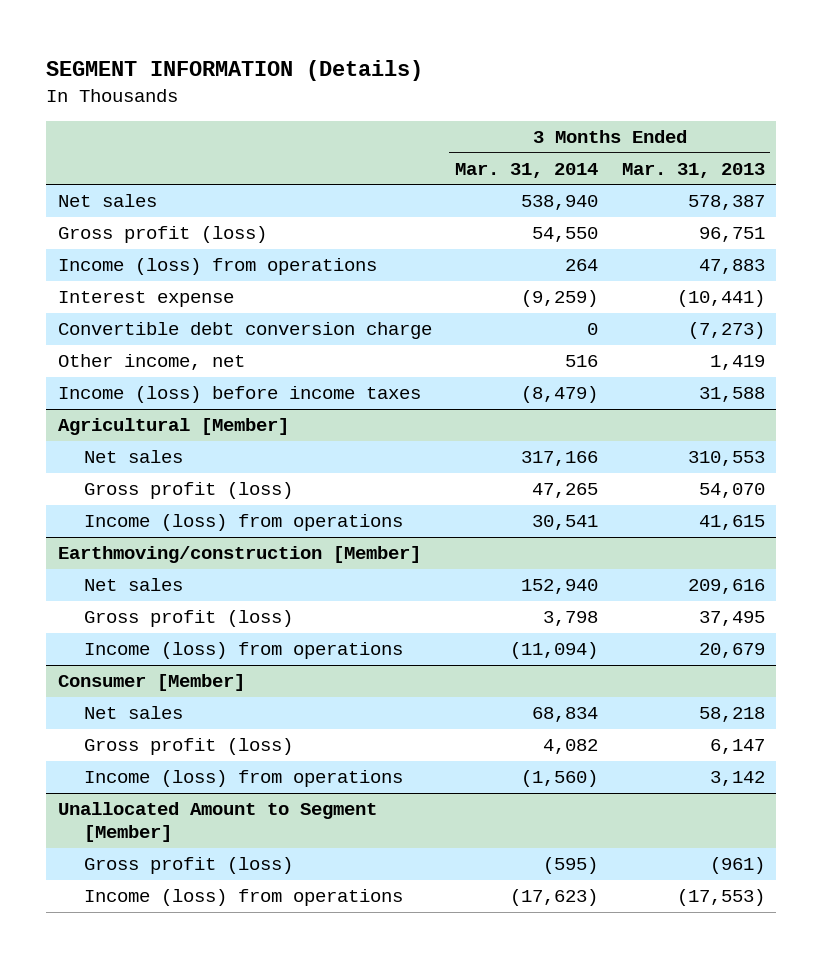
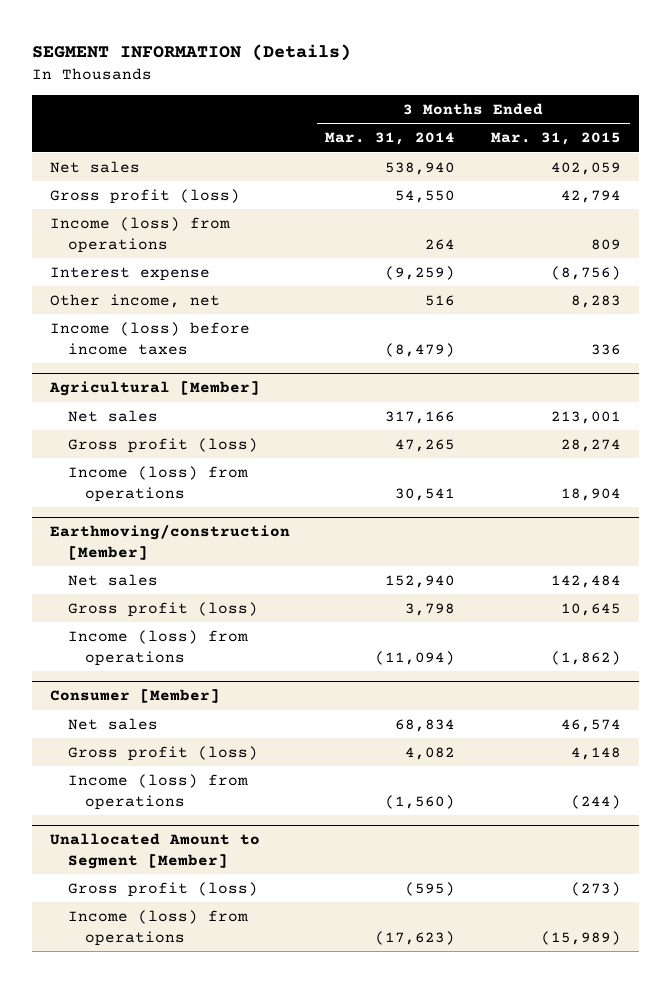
[621,162,765,178] Mar. 31, 2013 -> none
none -> [491,132,622,146] Mar. 31, 2015
[57,322,432,340] Convertible debt conversion charge -> none

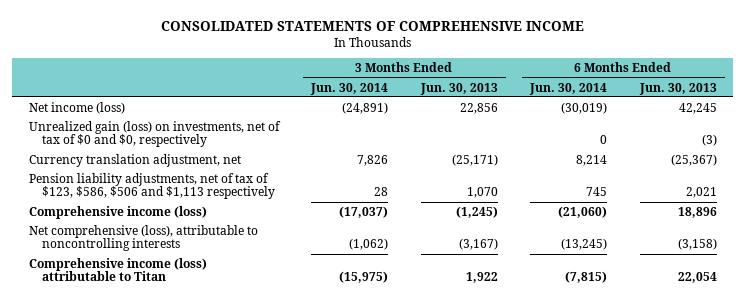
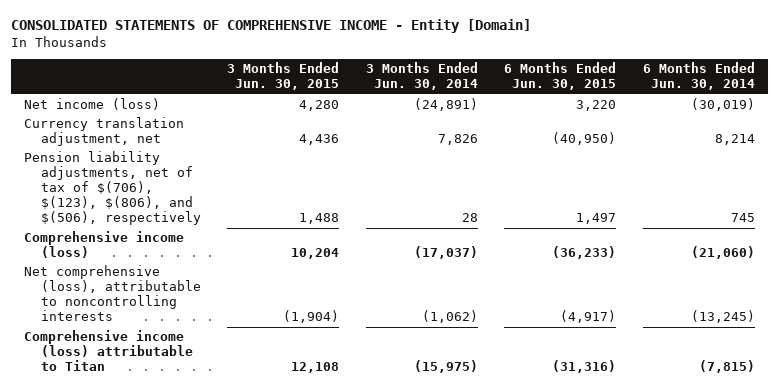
[160,20,584,31] CONSOLIDATED STATEMENTS OF COMPREHENSIVE INCOME -> [10,19,531,34] CONSOLIDATED STATEMENTS OF COMPREHENSIVE INCOME - Entity [Domain]
[419,82,498,95] Jun. 30, 2013 -> none
[638,82,717,95] Jun. 30, 2013 -> none
none -> [227,62,340,91] 3 Months Ended Jun. 30, 2015
none -> [504,62,617,91] 6 Months Ended Jun. 30, 2015
[28,120,281,148] Unrealized gain (loss) on investments, net of tax of $0 and $0, respectively -> none
[28,172,275,200] Pension liability adjustments, net of tax of $123, $586, $506 and $1,113 respectively -> [23,151,202,226] Pension liability adjustments, net of tax of $(706), $(123), $(806), and $(506), respectively

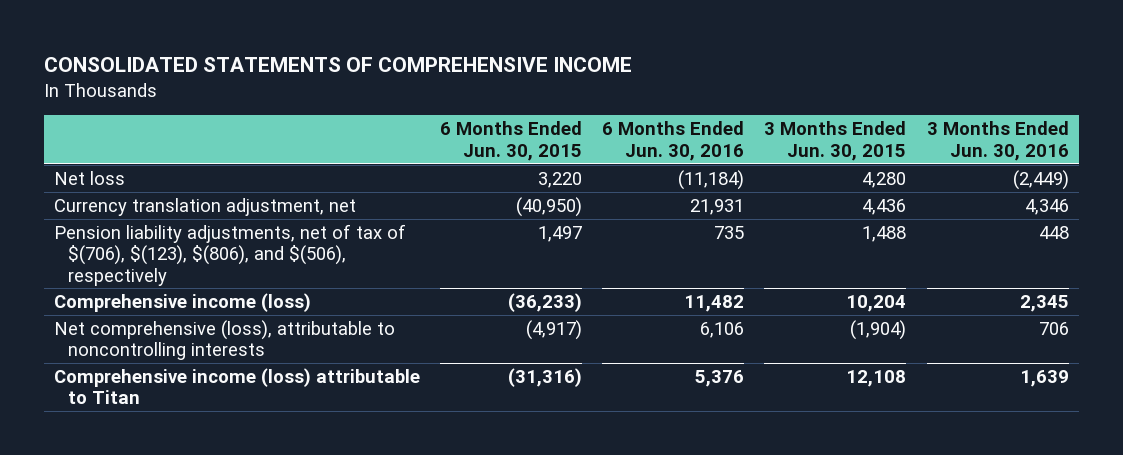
[10,19,531,34] CONSOLIDATED STATEMENTS OF COMPREHENSIVE INCOME - Entity [Domain] -> [43,57,632,73] CONSOLIDATED STATEMENTS OF COMPREHENSIVE INCOME
[365,62,478,91] 3 Months Ended Jun. 30, 2014 -> none
[642,62,755,91] 6 Months Ended Jun. 30, 2014 -> none
none -> [602,121,745,161] 6 Months Ended Jun. 30, 2016
none -> [926,121,1069,161] 3 Months Ended Jun. 30, 2016
[23,98,160,111] Net income (loss) -> [53,170,125,185] Net loss

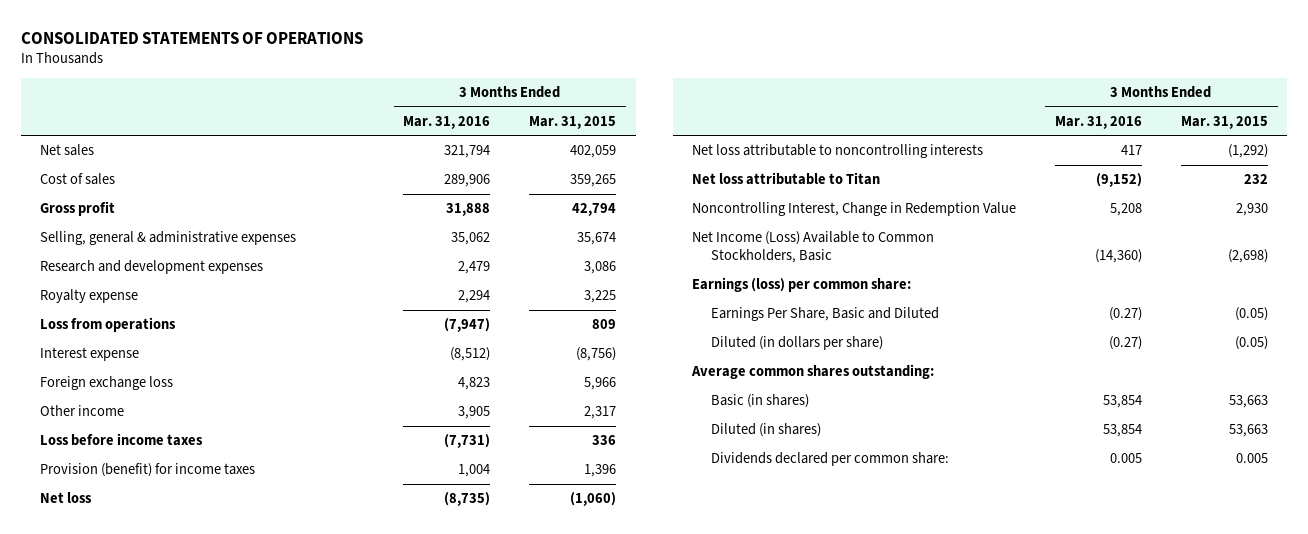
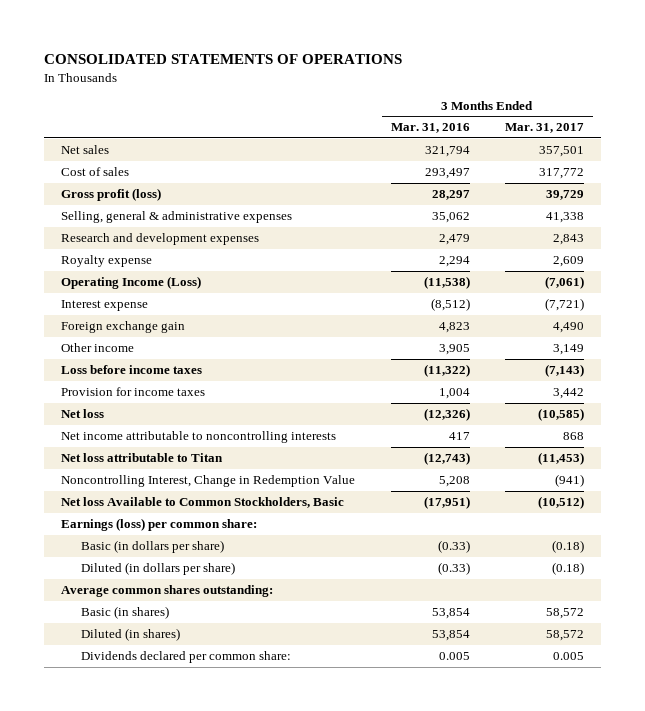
[529,115,617,129] Mar. 31, 2015 -> none
none -> [504,123,584,134] Mar. 31, 2017
[444,174,491,188] 289,906 -> [424,168,470,180] 293,497
[40,201,116,217] Gross profit -> [61,188,162,202] Gross profit (loss)
[446,203,491,217] 31,888 -> [431,190,470,201] 28,297
[40,317,177,333] Loss from operations -> [61,276,202,290] Operating Income (Loss)
[444,318,491,333] (7,947) -> [423,276,470,290] (11,538)
[40,376,174,391] Foreign exchange loss -> [61,321,186,334] Foreign exchange gain
[444,434,491,449] (7,731) -> [423,364,470,378] (11,322)
[40,463,256,478] Provision (benefit) for income taxes -> [61,387,206,397] Provision for income taxes
[444,492,491,507] (8,735) -> [423,408,470,422] (12,326)
[692,144,984,159] Net loss attributable to noncontrolling interests -> [61,431,337,444] Net income attributable to noncontrolling interests
[1095,173,1142,188] (9,152) -> [423,452,470,466] (12,743)
[692,231,935,264] Net Income (Loss) Available to Common Stockholders, Basic -> [61,497,345,509] Net loss Available to Common Stockholders, Basic
[1094,249,1142,264] (14,360) -> [423,496,470,510] (17,951)
[711,307,940,322] Earnings Per Share, Basic and Diluted -> none
none -> [80,540,224,554] Basic (in dollars per share)
[1108,336,1142,351] (0.27) -> [437,562,470,576] (0.33)

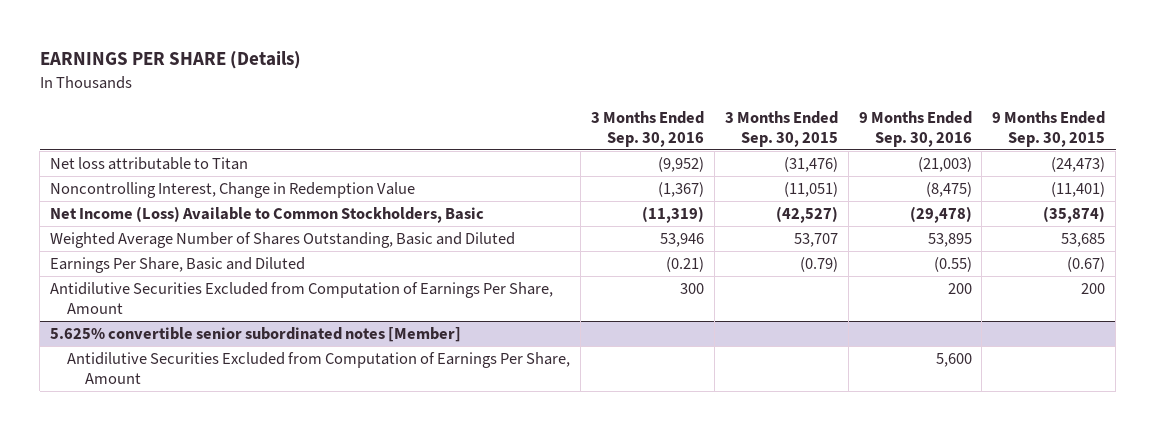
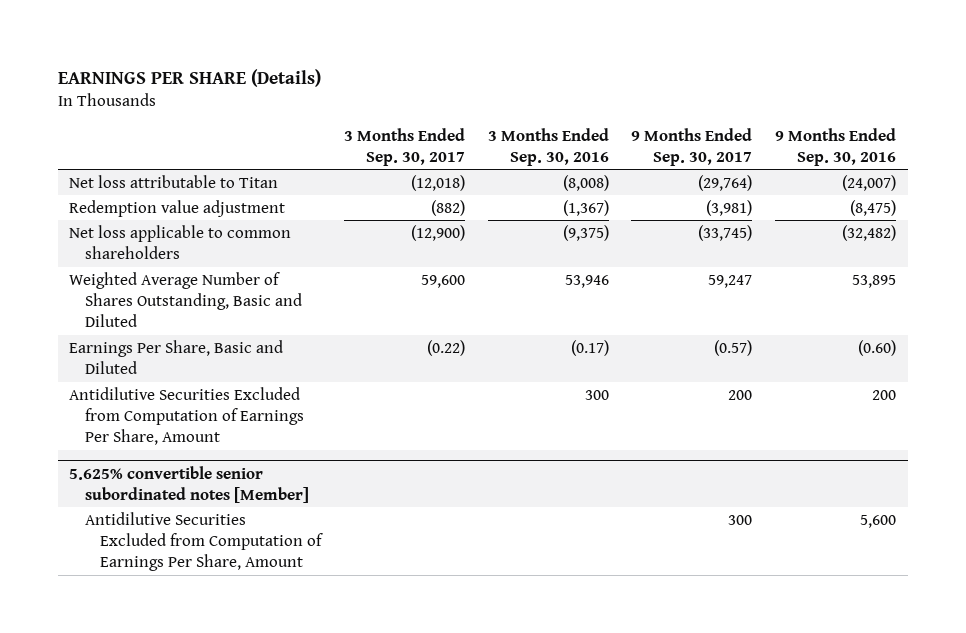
[724,110,838,147] 3 Months Ended Sep. 30, 2015 -> none
[992,110,1106,147] 9 Months Ended Sep. 30, 2015 -> none
none -> [343,127,465,166] 3 Months Ended Sep. 30, 2017
none -> [631,127,753,166] 9 Months Ended Sep. 30, 2017
[658,157,705,173] (9,952) -> [562,174,609,191] (8,008)
[917,157,972,173] (21,003) -> [842,174,897,191] (24,007)
[49,182,415,199] Noncontrolling Interest, Change in Redemption Value -> [69,199,286,217] Redemption value adjustment
[49,206,484,224] Net Income (Loss) Available to Common Stockholders, Basic -> [69,224,292,260] Net loss applicable to common shareholders
[642,206,705,224] (11,319) -> [562,224,609,241] (9,375)
[909,206,972,224] (29,478) -> [842,224,897,241] (32,482)
[666,257,705,273] (0.21) -> [570,339,609,356] (0.17)
[933,257,972,273] (0.55) -> [858,339,897,356] (0.60)

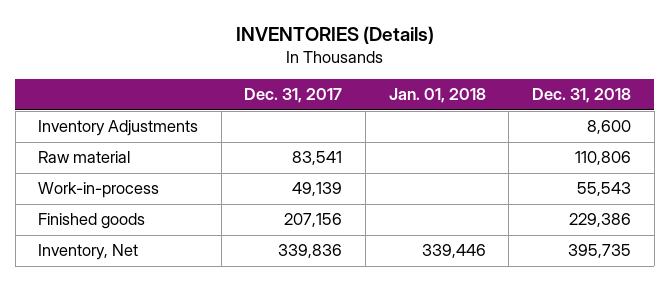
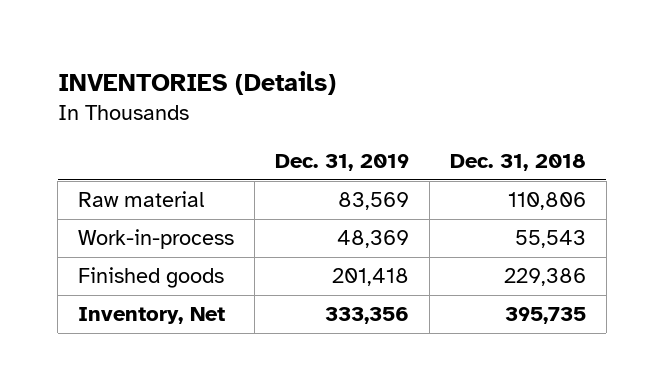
[244,88,343,104] Dec. 31, 2017 -> none
[388,88,486,104] Jan. 01, 2018 -> none
none -> [275,153,410,171] Dec. 31, 2019
[38,120,199,137] Inventory Adjustments -> none

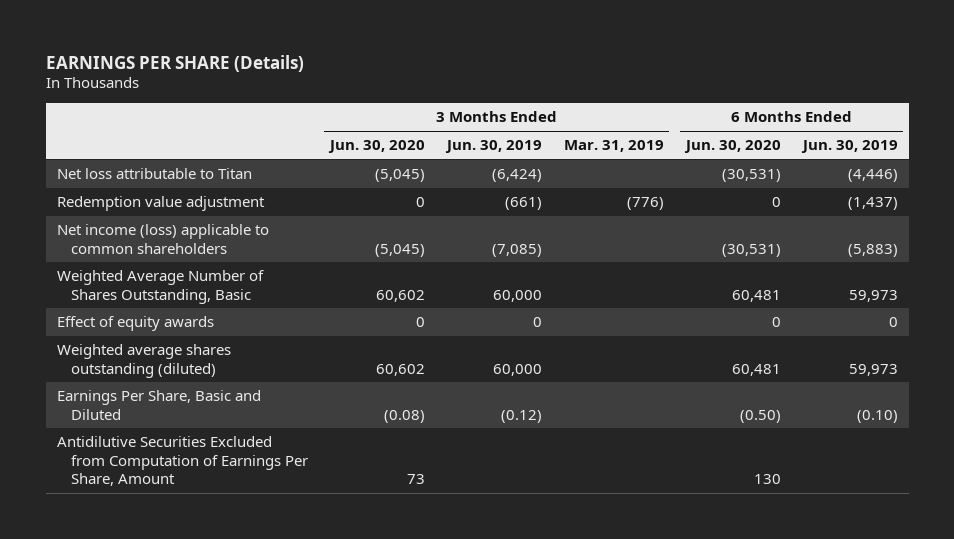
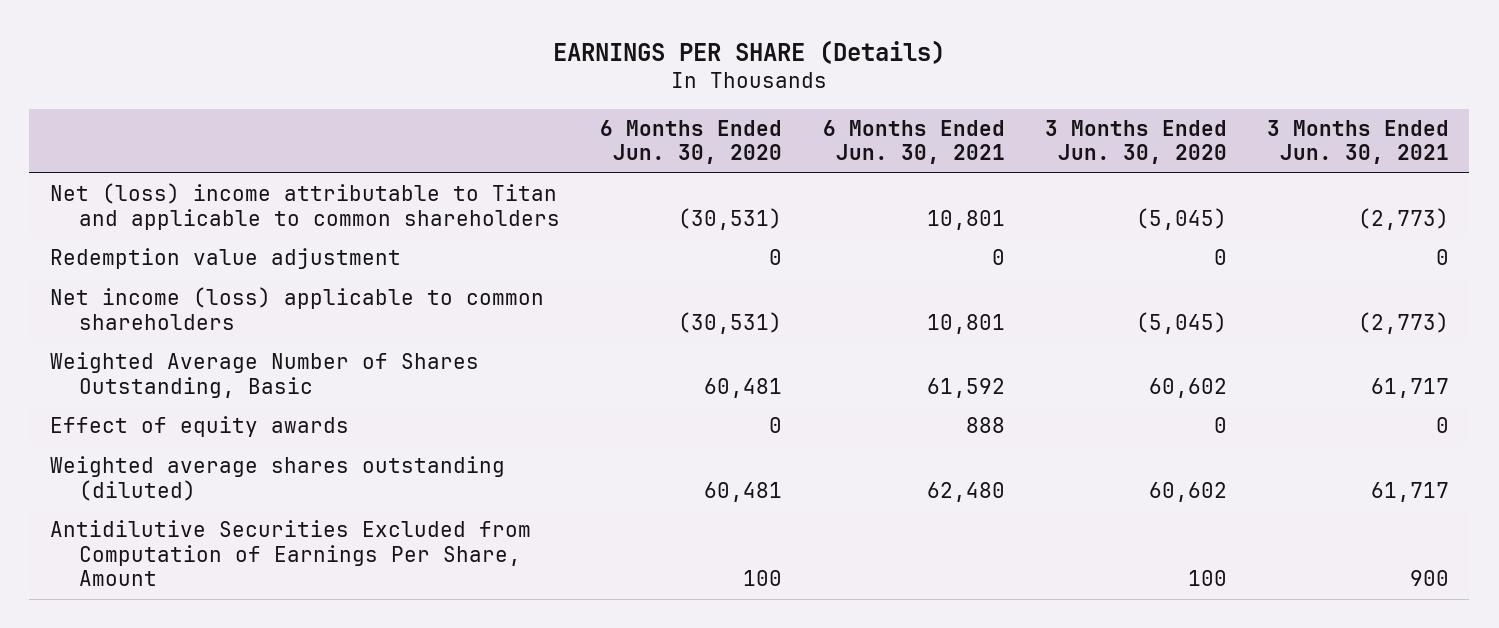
[444,140,542,154] Jun. 30, 2019 -> none
[563,140,664,153] Mar. 31, 2019 -> none
[800,140,898,154] Jun. 30, 2019 -> none
none -> [822,119,1005,165] 6 Months Ended Jun. 30, 2021
none -> [1267,119,1450,165] 3 Months Ended Jun. 30, 2021
[56,168,252,180] Net loss attributable to Titan -> [49,183,560,230] Net (loss) income attributable to Titan and applicable to common shareholders
[56,390,261,420] Earnings Per Share, Basic and Diluted -> none
[406,474,425,485] 73 -> [1187,570,1227,587] 100
[753,474,781,485] 130 -> [743,570,783,587] 100

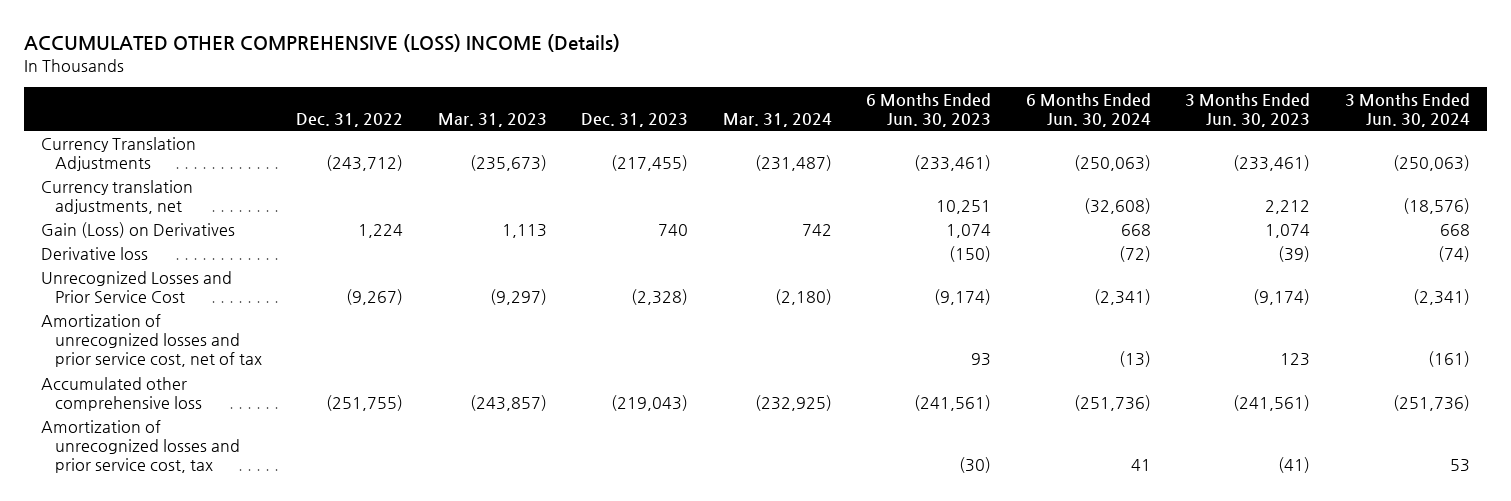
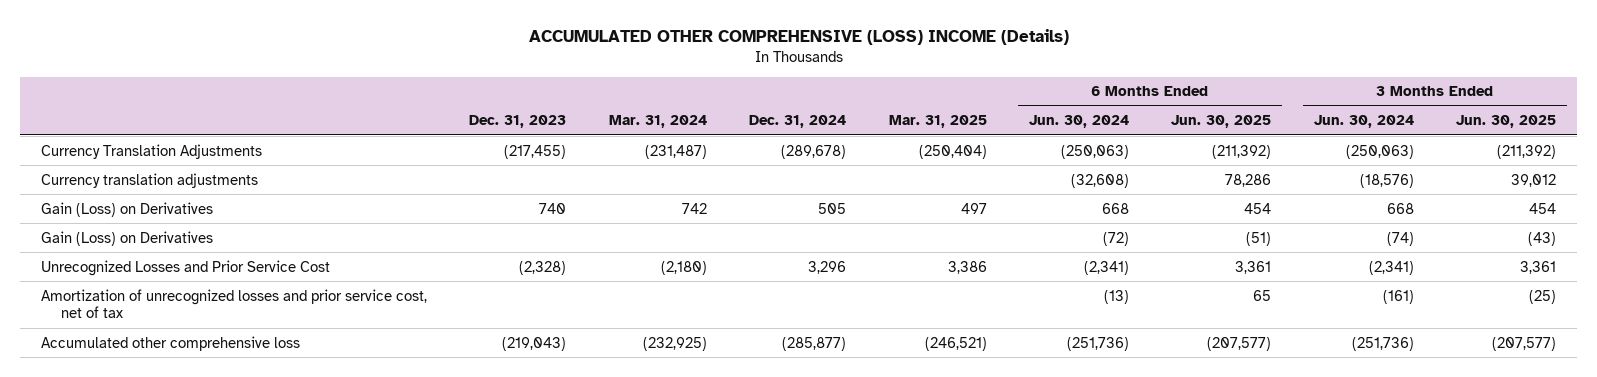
[296,112,404,127] Dec. 31, 2022 -> none
[437,112,547,127] Mar. 31, 2023 -> none
[866,92,992,127] 6 Months Ended Jun. 30, 2023 -> none
[1185,92,1311,127] 3 Months Ended Jun. 30, 2023 -> none
none -> [749,115,847,129] Dec. 31, 2024
none -> [888,115,987,129] Mar. 31, 2025
none -> [1171,115,1272,129] Jun. 30, 2025
none -> [1456,115,1557,129] Jun. 30, 2025
[41,179,194,214] Currency translation adjustments, net -> [40,172,258,188] Currency translation adjustments
[41,246,149,260] Derivative loss -> [40,230,213,246] Gain (Loss) on Derivatives
[41,419,240,474] Amortization of unrecognized losses and prior service cost, tax -> none

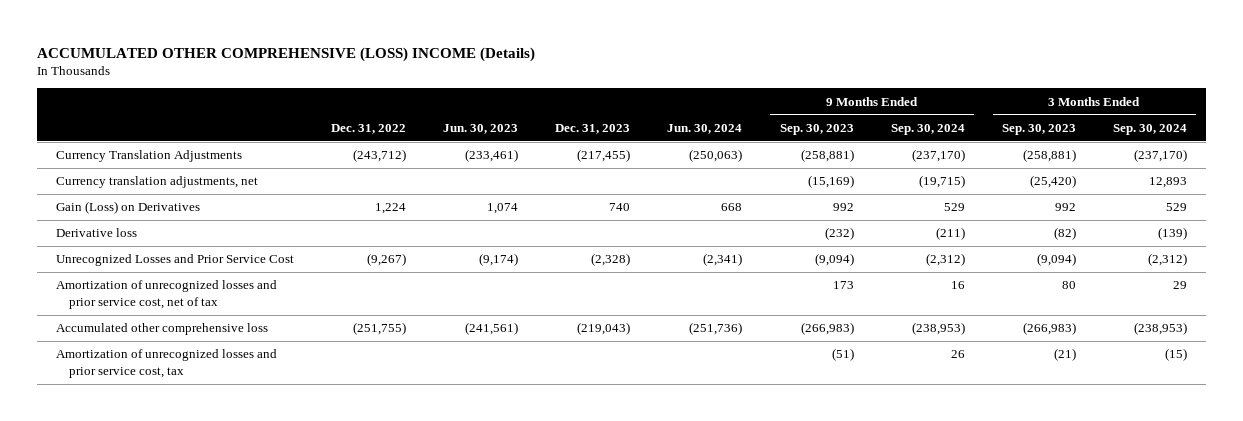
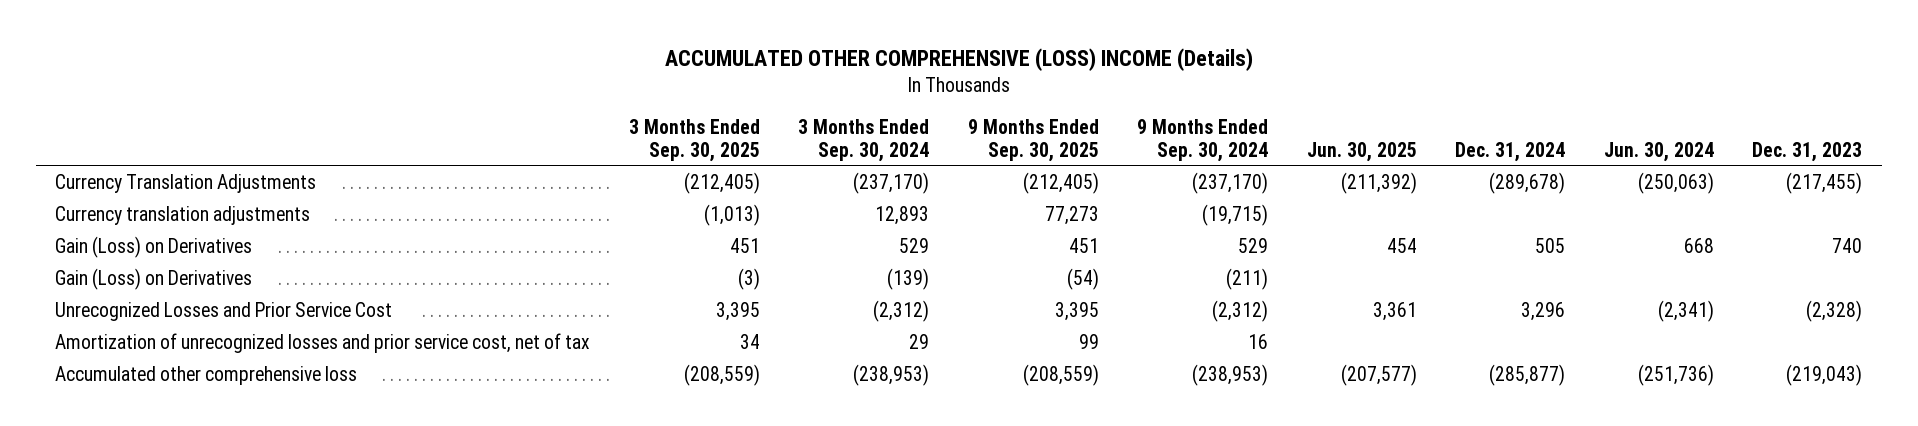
[330,123,406,134] Dec. 31, 2022 -> none
[443,123,519,134] Jun. 30, 2023 -> none
[779,123,854,135] Sep. 30, 2023 -> none
[1001,123,1076,135] Sep. 30, 2023 -> none
none -> [628,118,760,162] 3 Months Ended Sep. 30, 2025
none -> [967,118,1099,162] 9 Months Ended Sep. 30, 2025
none -> [1306,141,1417,162] Jun. 30, 2025
none -> [1455,141,1566,162] Dec. 31, 2024
[55,176,258,189] Currency translation adjustments, net -> [55,205,311,225] Currency translation adjustments
[55,228,137,238] Derivative loss -> [55,267,253,290] Gain (Loss) on Derivatives
[55,349,277,379] Amortization of unrecognized losses and prior service cost, tax -> none

